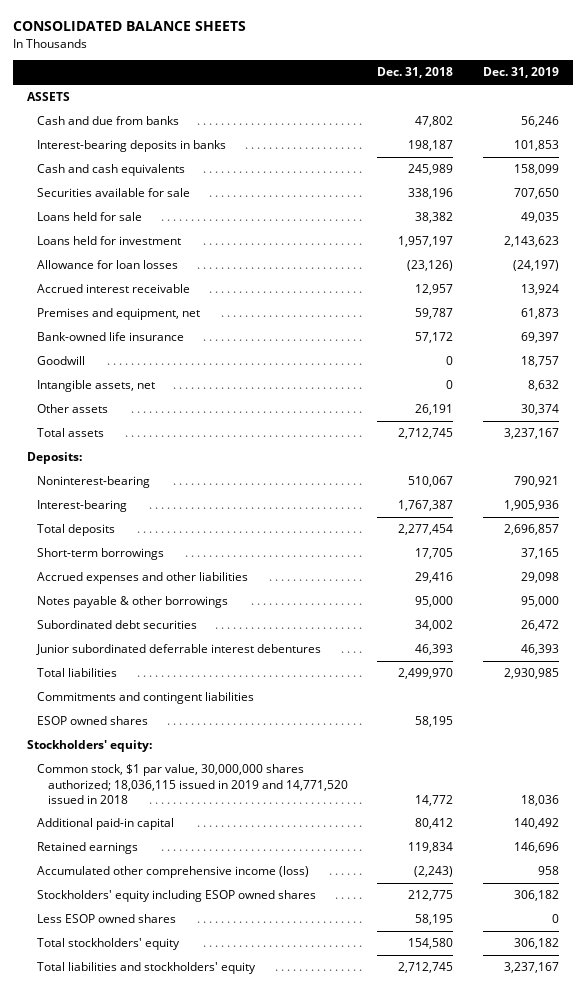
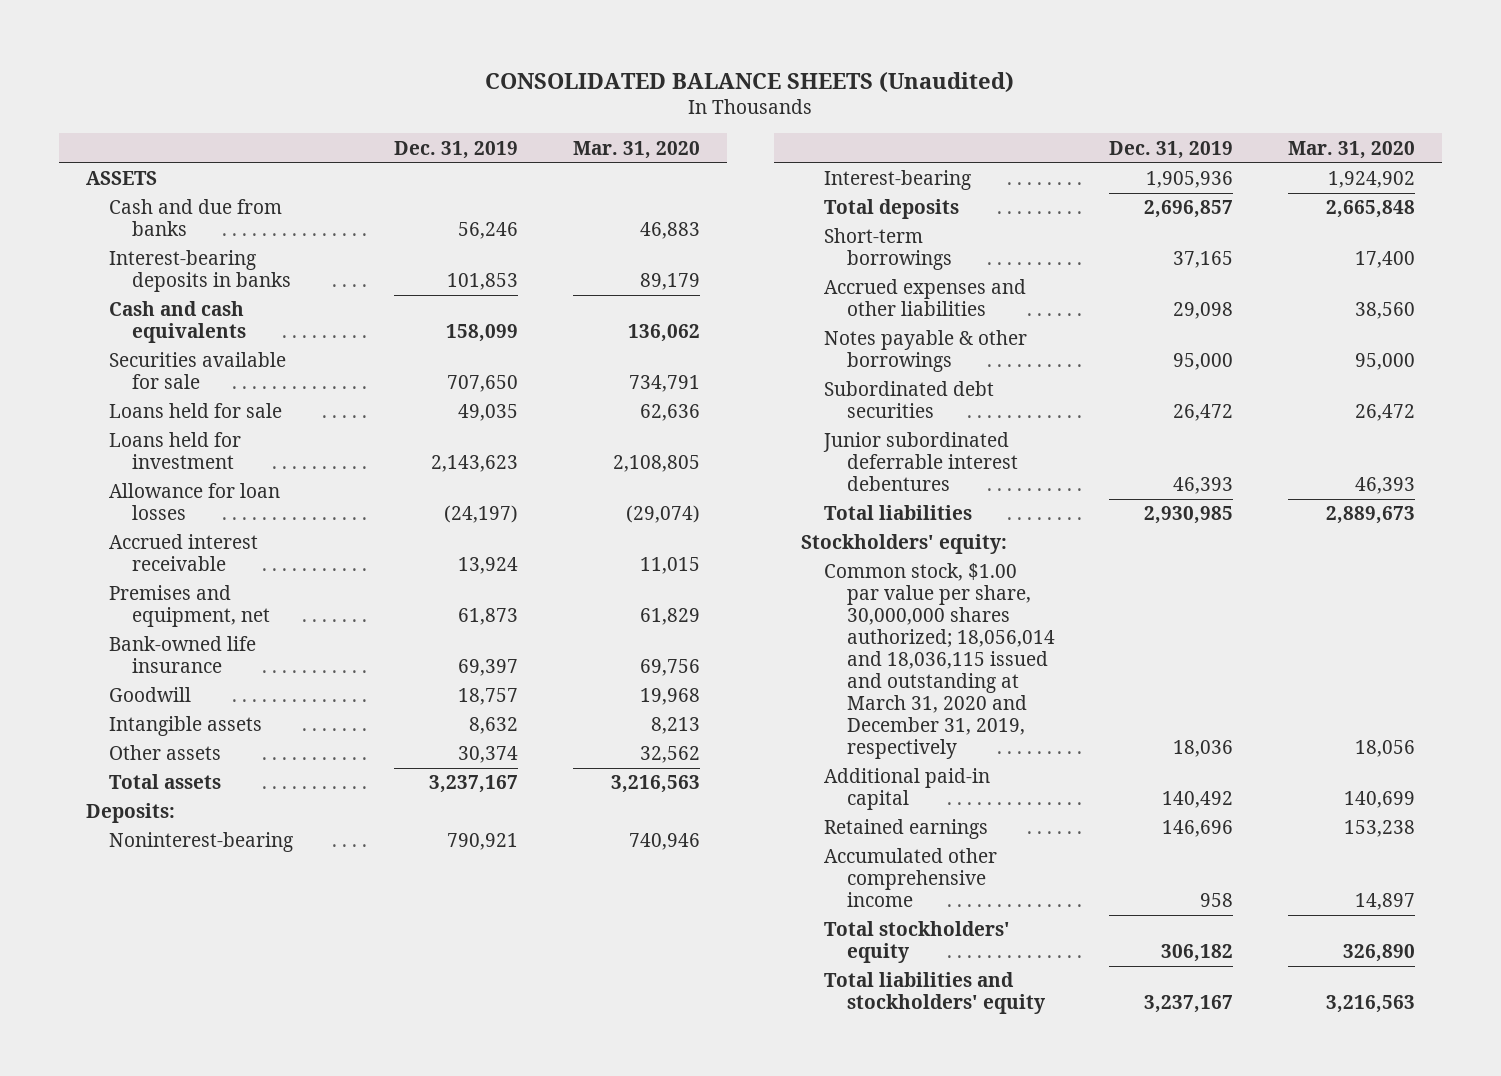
[12,21,246,32] CONSOLIDATED BALANCE SHEETS -> [485,71,1015,93] CONSOLIDATED BALANCE SHEETS (Unaudited)
[377,67,454,79] Dec. 31, 2018 -> none
none -> [572,140,700,159] Mar. 31, 2020
[37,380,156,393] Intangible assets, net -> [109,716,263,737] Intangible assets
[37,692,255,705] Commitments and contingent liabilities -> none
[37,716,149,726] ESOP owned shares -> none
[37,764,348,804] Common stock, $1 par value, 30,000,000 shares authorized; 18,036,115 issued in 2019 and 14,771,520 issued in 2018 -> [824,563,1056,759] Common stock, $1.00 par value per share, 30,000,000 shares authorized; 18,056,014 and 18,036,115 issued and outstanding at March 31, 2020 and December 31, 2019, respectively
[37,890,317,903] Stockholders' equity including ESOP owned shares -> none
[37,914,177,924] Less ESOP owned shares -> none
[37,866,310,879] Accumulated other comprehensive income (loss) -> [824,848,998,908] Accumulated other comprehensive income

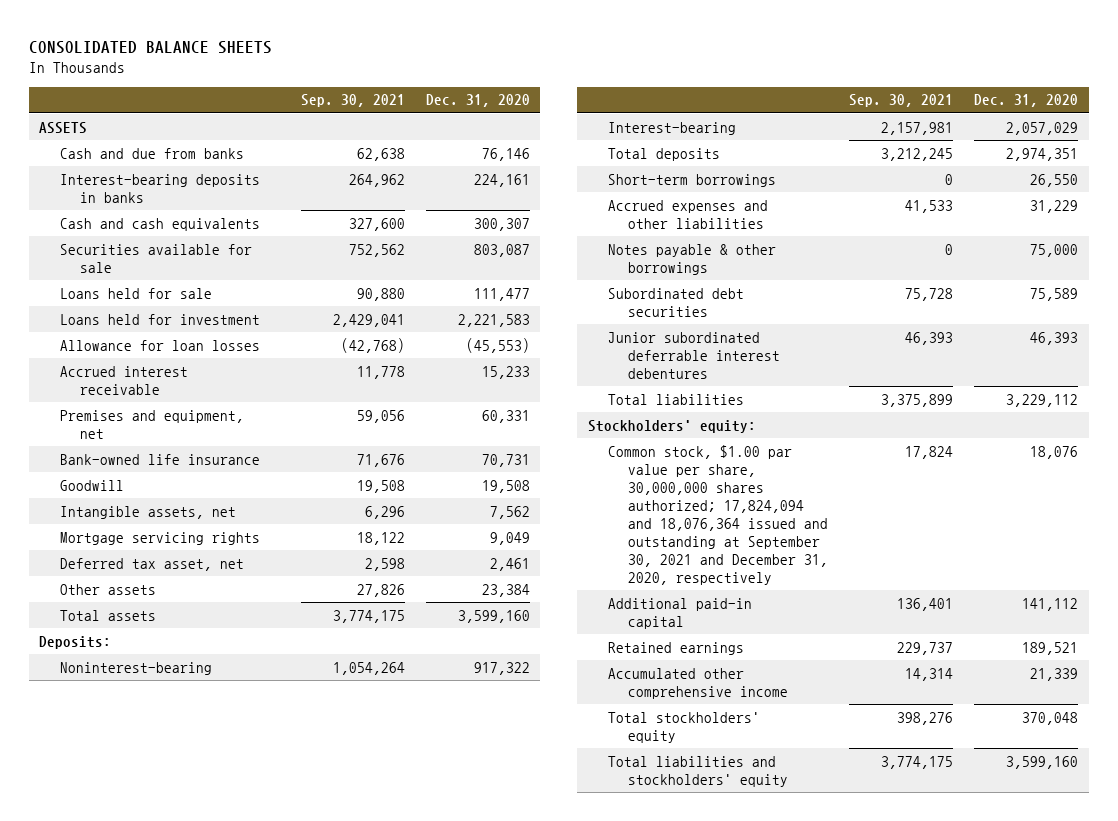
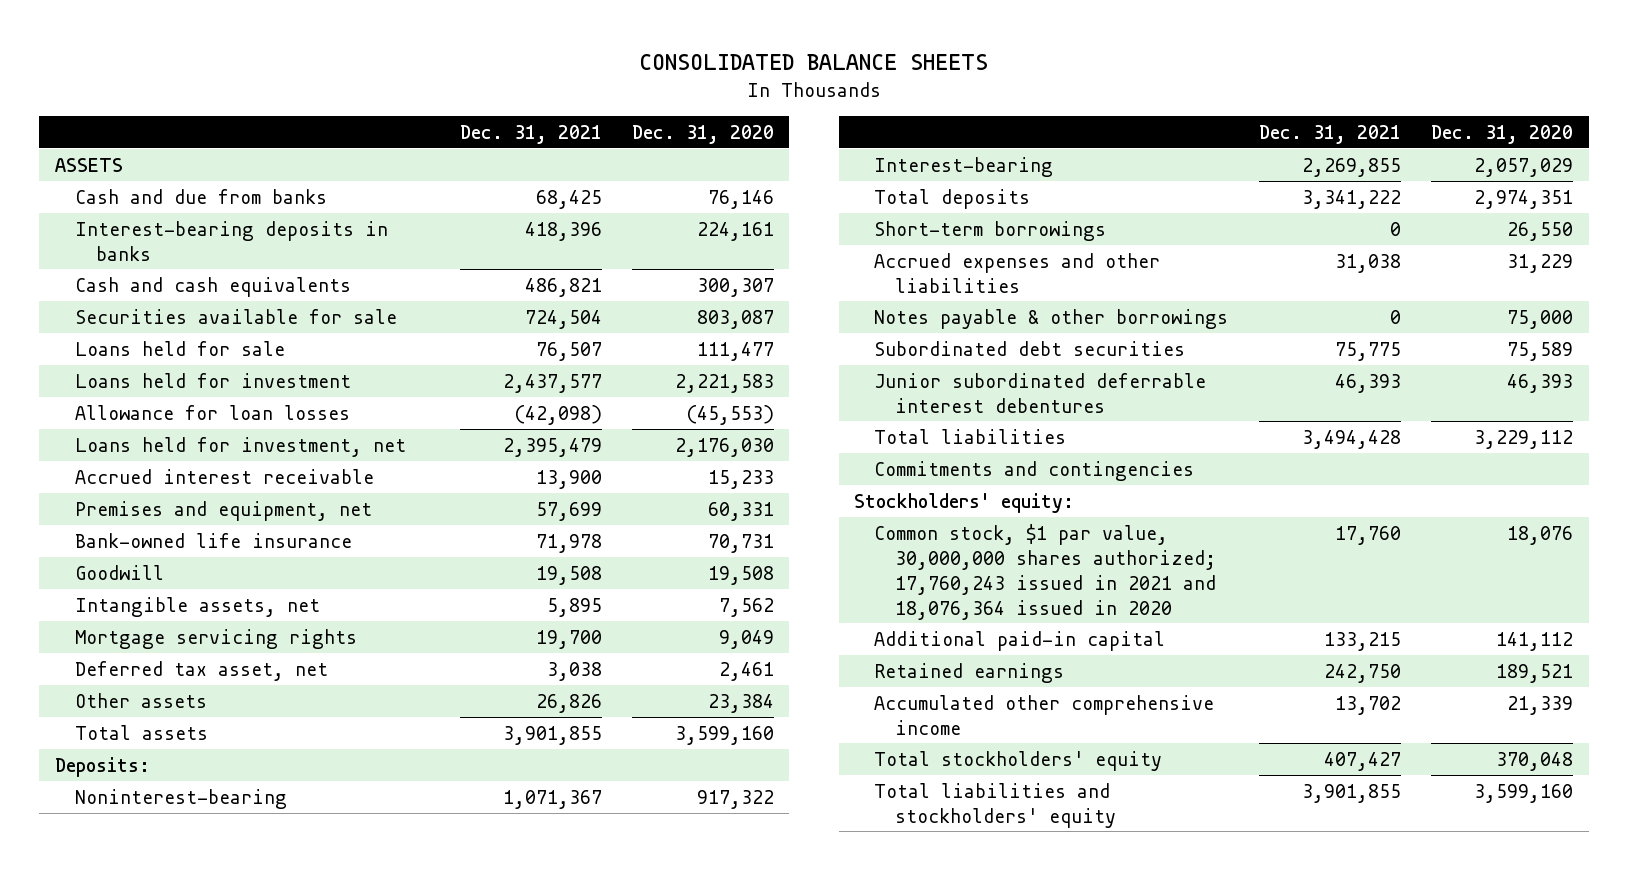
[301,94,406,108] Sep. 30, 2021 -> none
none -> [459,124,602,144] Dec. 31, 2021
none -> [75,436,407,457] Loans held for investment, net
none -> [874,460,1195,481] Commitments and contingencies
[608,444,829,585] Common stock, $1.00 par value per share, 30,000,000 shares authorized; 17,824,094 and 18,076,364 issued and outstanding at September 30, 2021 and December 31, 2020, respectively -> [874,523,1216,620] Common stock, $1 par value, 30,000,000 shares authorized; 17,760,243 issued in 2021 and 18,076,364 issued in 2020

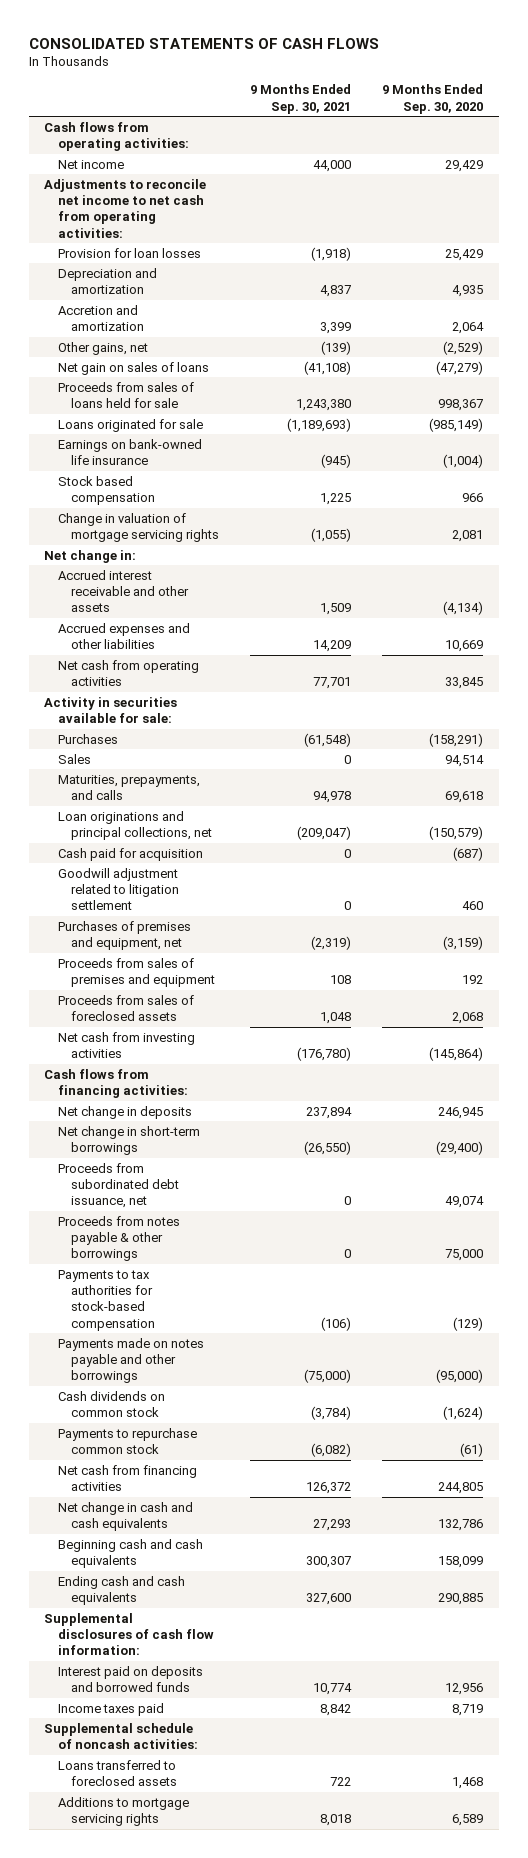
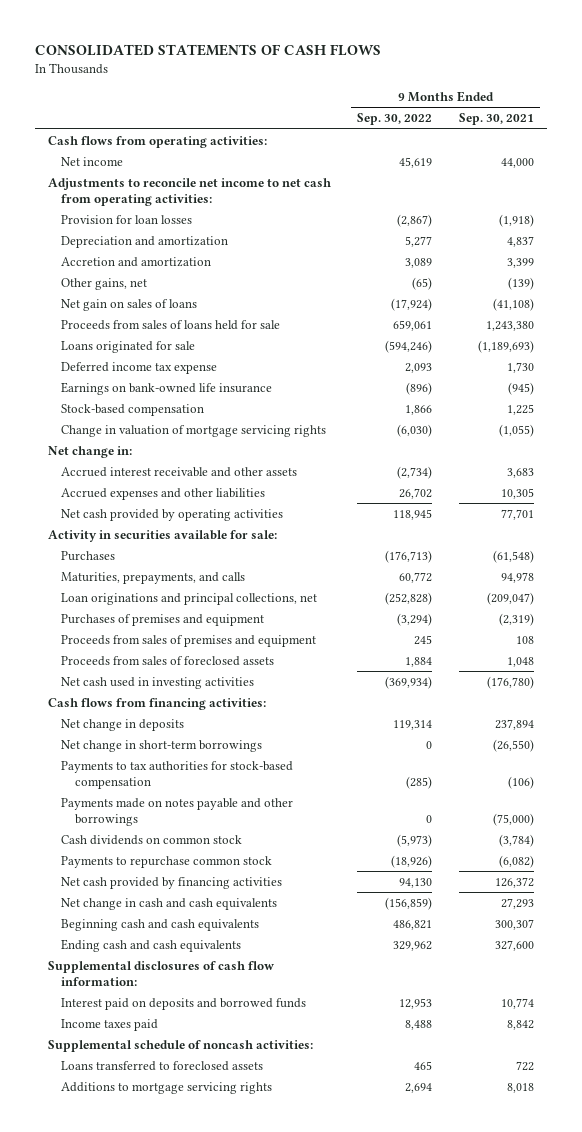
[382,84,484,114] 9 Months Ended Sep. 30, 2020 -> none
none -> [357,113,433,126] Sep. 30, 2022
none -> [61,362,218,375] Deferred income tax expense
[57,475,155,506] Stock based compensation -> [61,404,205,417] Stock-based compensation
[320,603,352,616] 1,509 -> [506,468,534,479] 3,683
[313,640,352,653] 14,209 -> [500,488,534,500] 10,305
[57,659,199,687] Net cash from operating activities -> [61,509,284,522] Net cash provided by operating activities
[57,753,91,764] Sales -> none
[57,847,203,861] Cash paid for acquisition -> none
[57,867,179,911] Goodwill adjustment related to litigation settlement -> none
[57,920,191,951] Purchases of premises and equipment, net -> [61,614,265,627] Purchases of premises and equipment
[57,1031,195,1059] Net cash from investing activities -> [61,677,255,690] Net cash used in investing activities
[57,1162,179,1209] Proceeds from subordinated debt issuance, net -> none
[57,1215,180,1262] Proceeds from notes payable & other borrowings -> none
[57,1464,197,1492] Net cash from financing activities -> [61,877,283,890] Net cash provided by financing activities

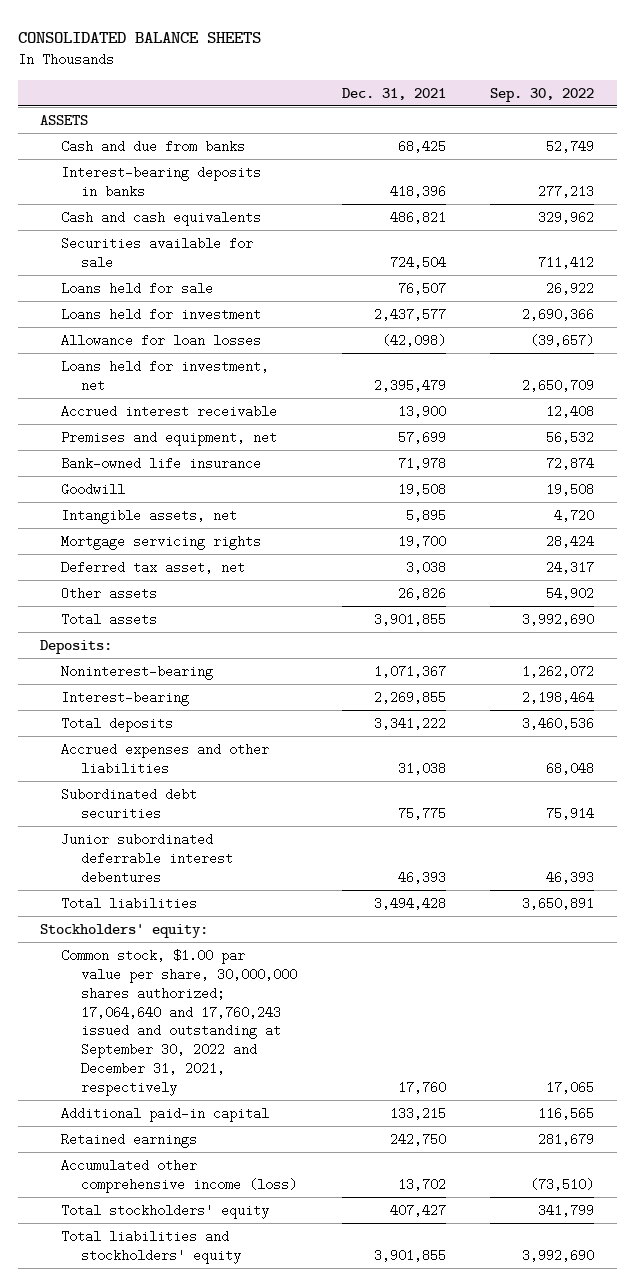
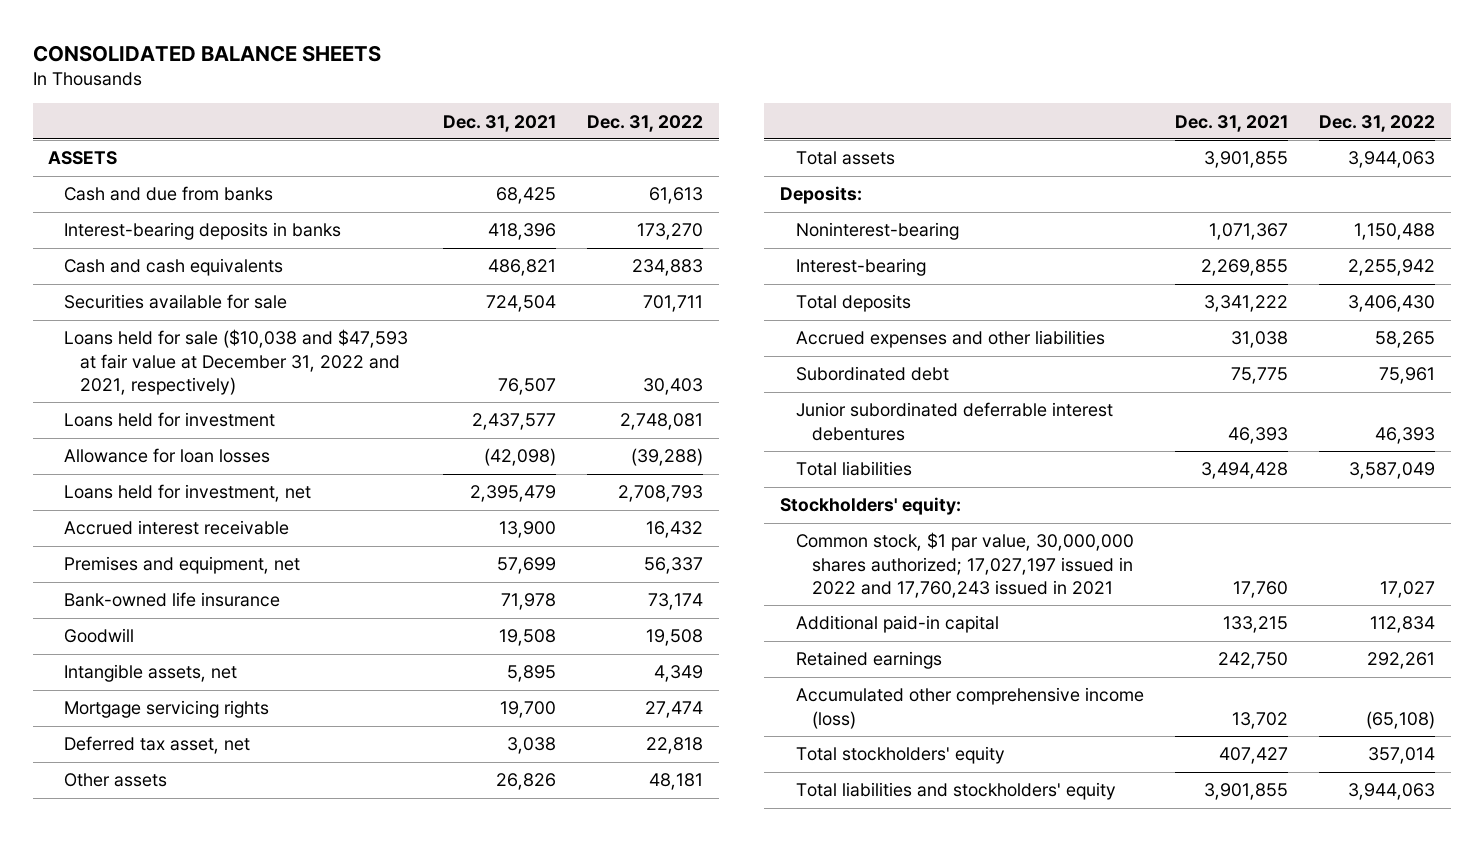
[490,87,595,102] Sep. 30, 2022 -> none
none -> [587,114,704,132] Dec. 31, 2022
[60,281,213,295] Loans held for sale -> [64,329,409,395] Loans held for sale ($10,038 and $47,593 at fair value at December 31, 2022 and 2021, respectively)
[60,787,197,820] Subordinated debt securities -> [795,366,949,382] Subordinated debt
[60,948,297,1097] Common stock, $1.00 par value per share, 30,000,000 shares authorized; 17,064,640 and 17,760,243 issued and outstanding at September 30, 2022 and December 31, 2021, respectively -> [795,532,1134,598] Common stock, $1 par value, 30,000,000 shares authorized; 17,027,197 issued in 2022 and 17,760,243 issued in 2021

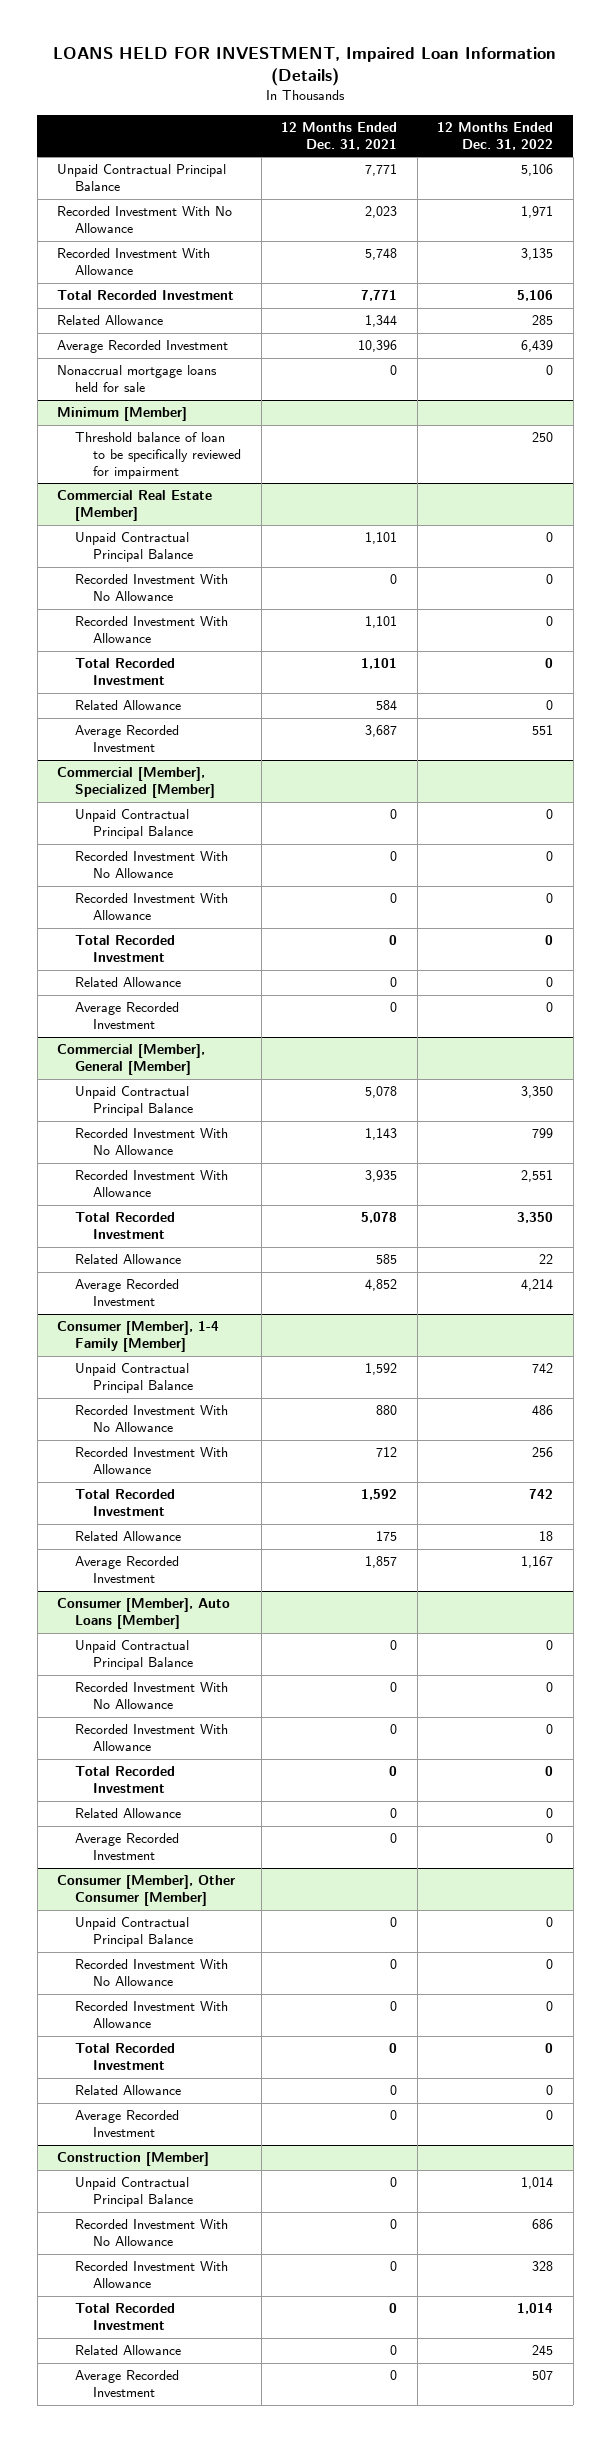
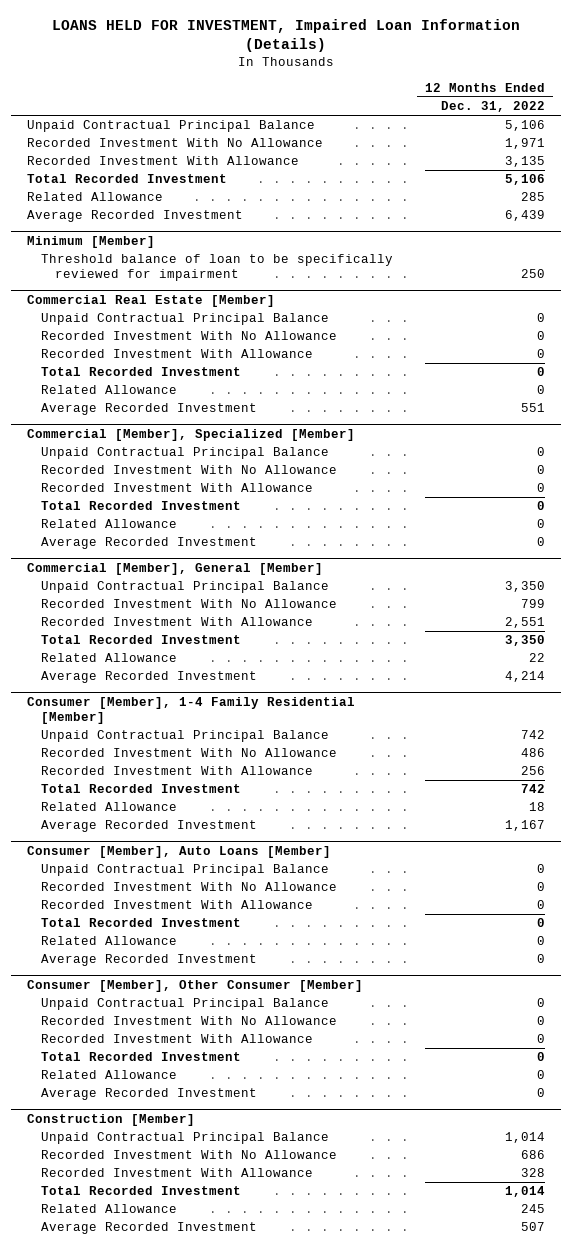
[281,121,398,150] 12 Months Ended Dec. 31, 2021 -> none
[57,365,218,393] Nonaccrual mortgage loans held for sale -> none
[57,1321,220,1353] Consumer [Member], 1-4 Family [Member] -> [26,696,355,724] Consumer [Member], 1-4 Family Residential [Member]

